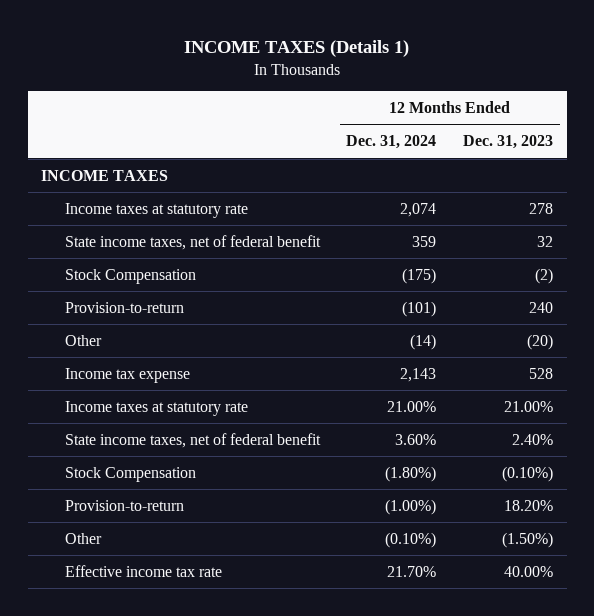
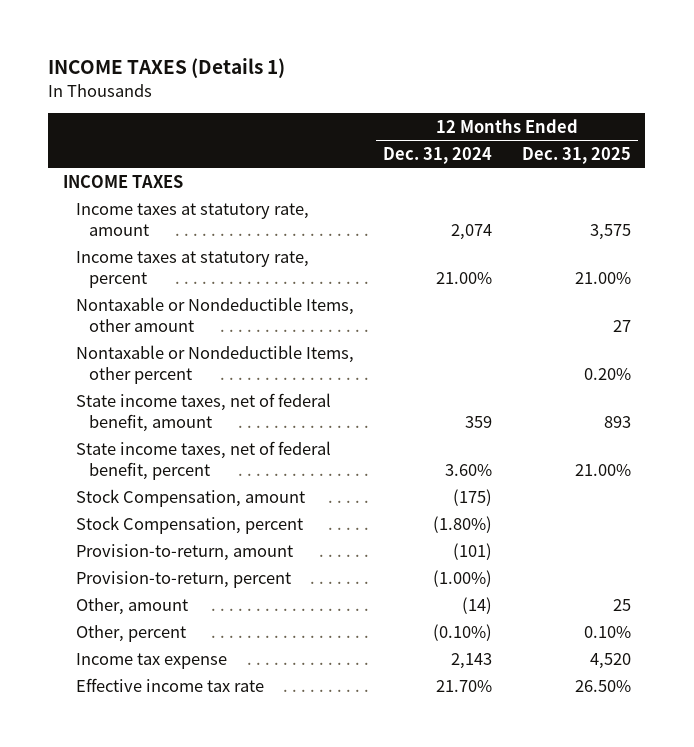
[463,135,554,150] Dec. 31, 2023 -> none
none -> [521,147,631,165] Dec. 31, 2025
[64,202,248,218] Income taxes at statutory rate -> [76,202,310,236] Income taxes at statutory rate, amount
none -> [76,250,310,288] Income taxes at statutory rate, percent
none -> [76,296,355,332] Nontaxable or Nondeductible Items, other amount
none -> [76,344,355,384] Nontaxable or Nondeductible Items, other percent
[64,234,321,250] State income taxes, net of federal benefit -> [76,392,332,432] State income taxes, net of federal benefit, amount
none -> [76,440,332,480] State income taxes, net of federal benefit, percent
[64,268,196,284] Stock Compensation -> [76,488,306,507] Stock Compensation, amount
none -> [76,515,304,534] Stock Compensation, percent
[64,301,184,313] Provision-to-return -> [76,543,294,561] Provision-to-return, amount
none -> [76,570,292,588] Provision-to-return, percent
[64,334,102,346] Other -> [76,597,189,615] Other, amount
none -> [76,624,187,642] Other, percent
[64,400,248,416] Income taxes at statutory rate -> none
[64,432,321,448] State income taxes, net of federal benefit -> none
[64,466,196,482] Stock Compensation -> none
[64,499,184,511] Provision-to-return -> none
[64,532,102,544] Other -> none

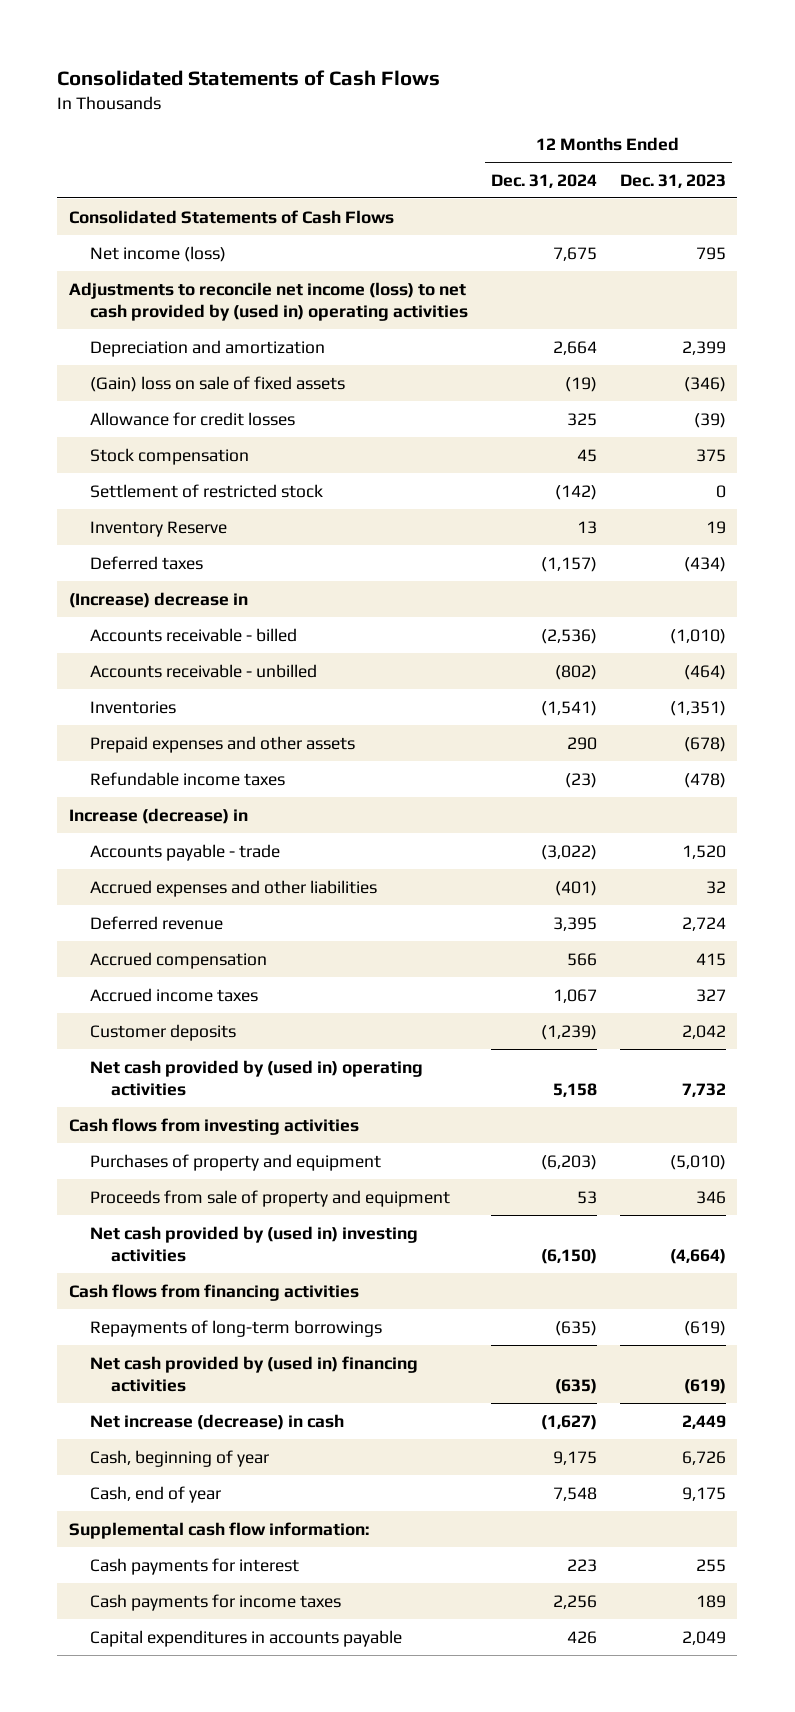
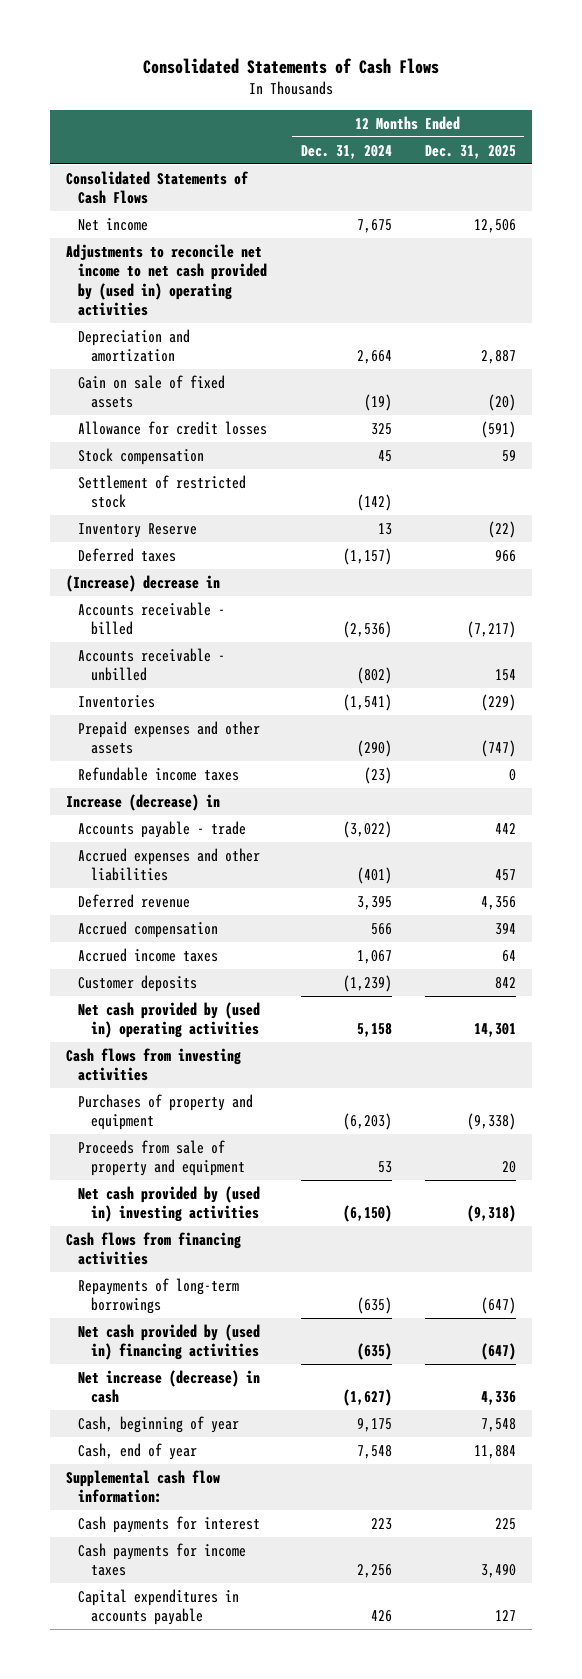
[619,173,726,188] Dec. 31, 2023 -> none
none -> [424,144,516,159] Dec. 31, 2025
[90,245,227,262] Net income (loss) -> [78,217,149,231] Net income
[68,281,469,322] Adjustments to reconcile net income (loss) to net cash provided by (used in) operating activities -> [66,243,268,317] Adjustments to reconcile net income to net cash provided by (used in) operating activities
[90,375,346,392] (Gain) loss on sale of fixed assets -> [78,374,226,409] Gain on sale of fixed assets
[567,736,598,750] 290 -> [356,740,392,758] (290)

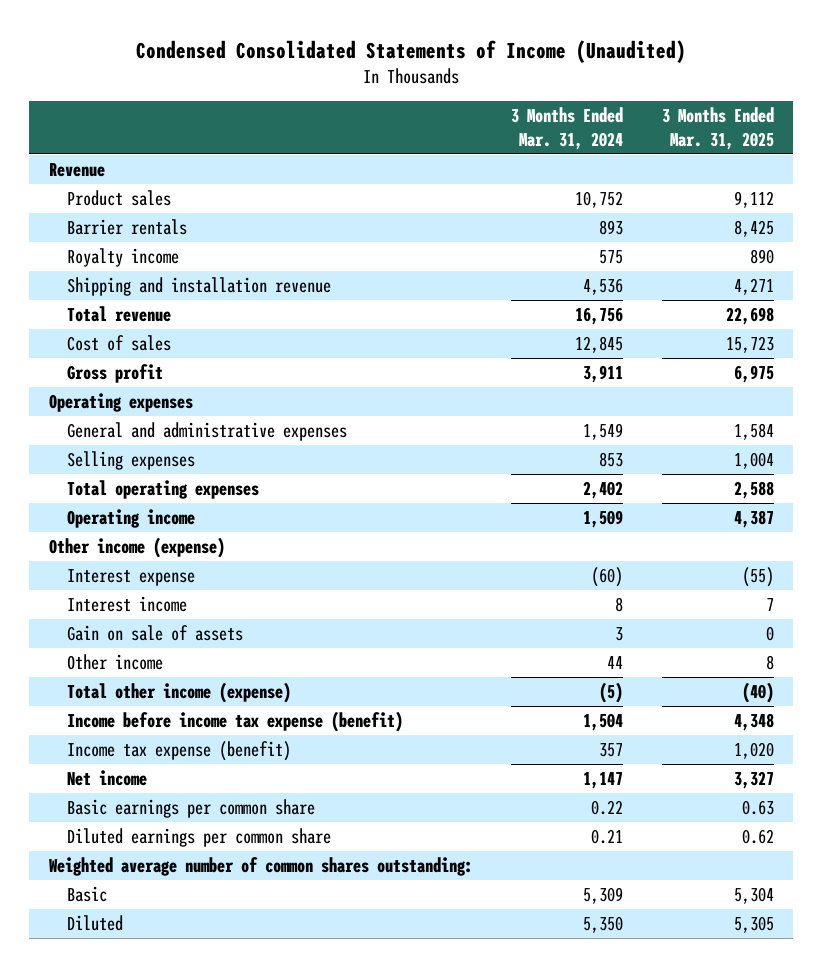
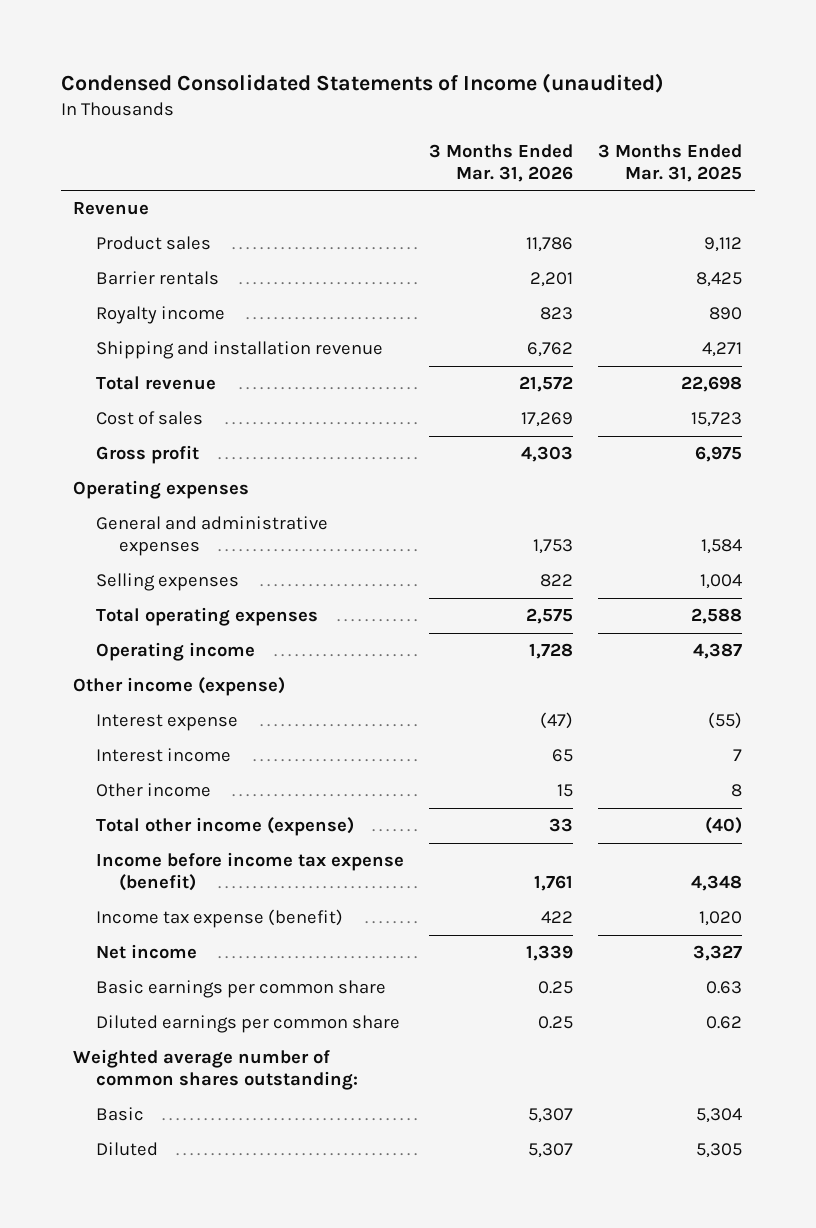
[136,39,687,63] Condensed Consolidated Statements of Income (Unaudited) -> [61,72,665,93] Condensed Consolidated Statements of Income (unaudited)
[511,107,624,150] 3 Months Ended Mar. 31, 2024 -> none
none -> [429,143,574,182] 3 Months Ended Mar. 31, 2026
[66,624,243,641] Gain on sale of assets -> none

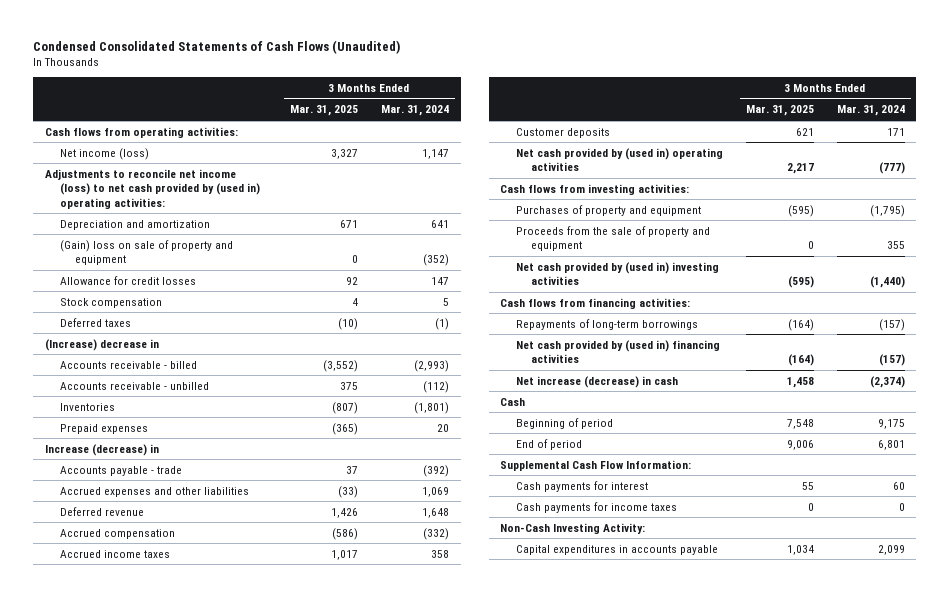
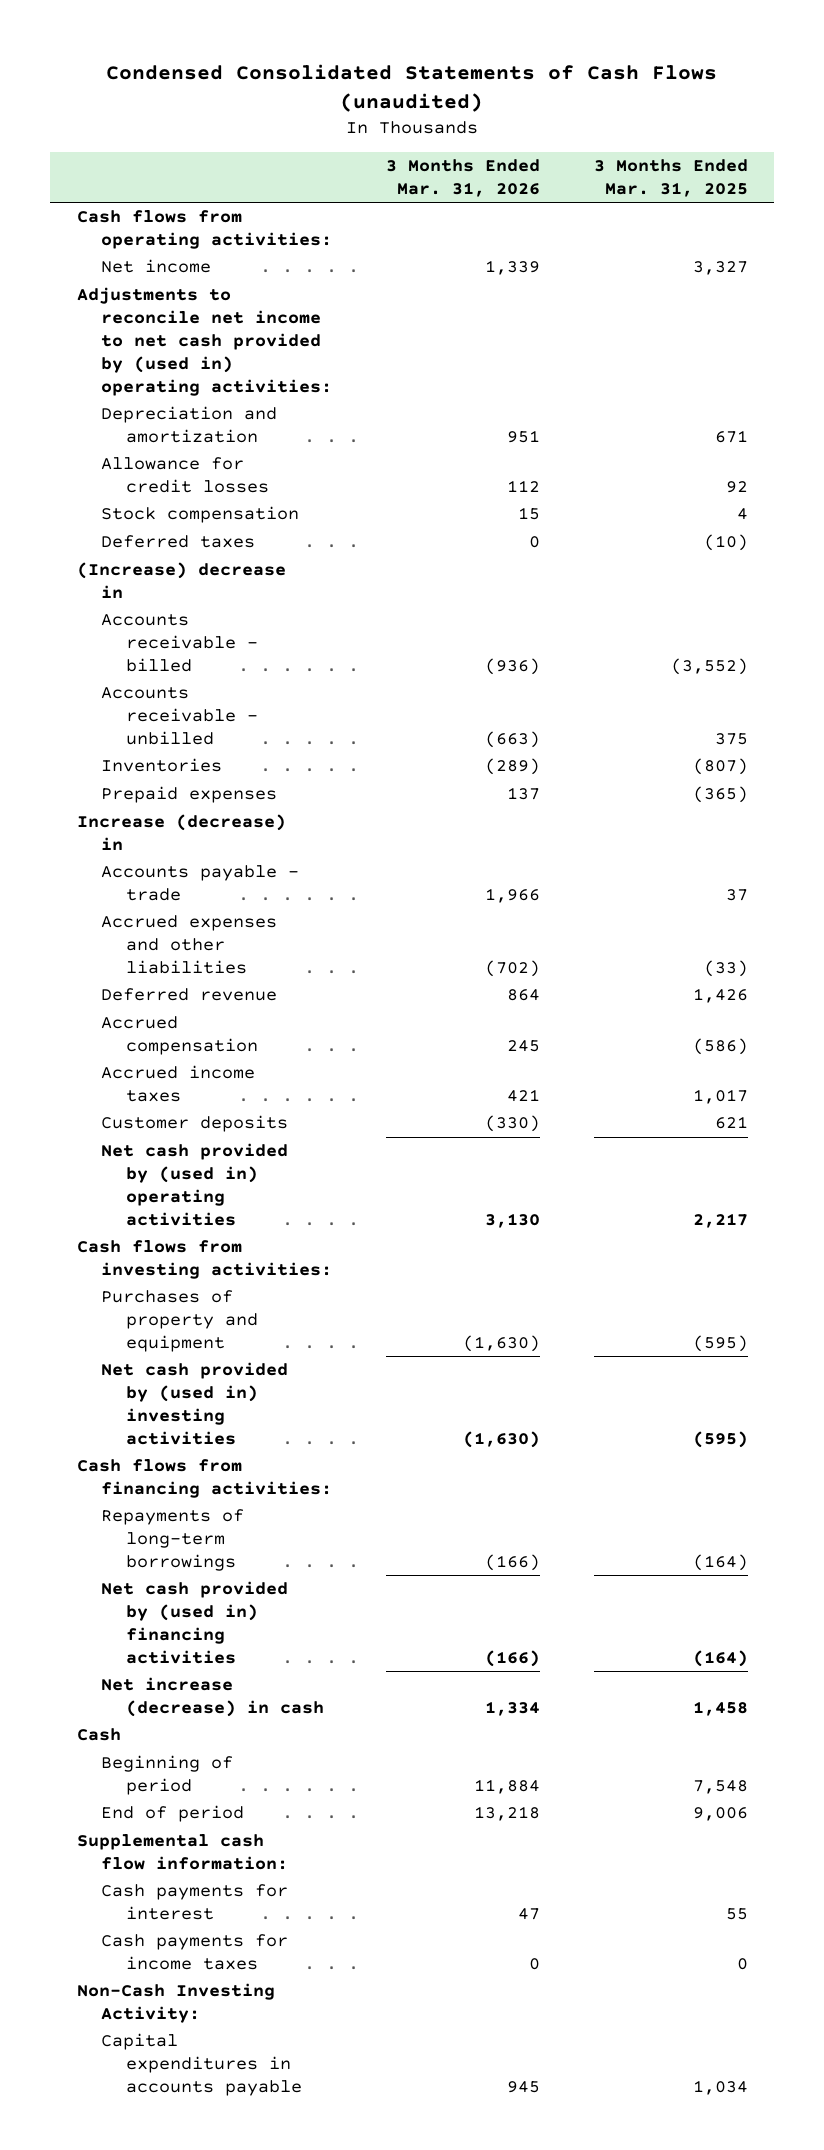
[33,39,401,54] Condensed Consolidated Statements of Cash Flows (Unaudited) -> [106,63,718,113] Condensed Consolidated Statements of Cash Flows (unaudited)
[380,105,449,117] Mar. 31, 2024 -> none
none -> [386,159,541,198] 3 Months Ended Mar. 31, 2026
[59,147,149,160] Net income (loss) -> [101,259,212,274] Net income
[44,168,260,209] Adjustments to reconcile net income (loss) to net cash provided by (used in) operating activities: -> [76,287,333,396] Adjustments to reconcile net income to net cash provided by (used in) operating activities:
[59,239,233,266] (Gain) loss on sale of property and equipment -> none
[515,225,710,252] Proceeds from the sale of property and equipment -> none
[500,459,692,471] Supplemental Cash Flow Information: -> [76,1834,289,1871] Supplemental cash flow information:

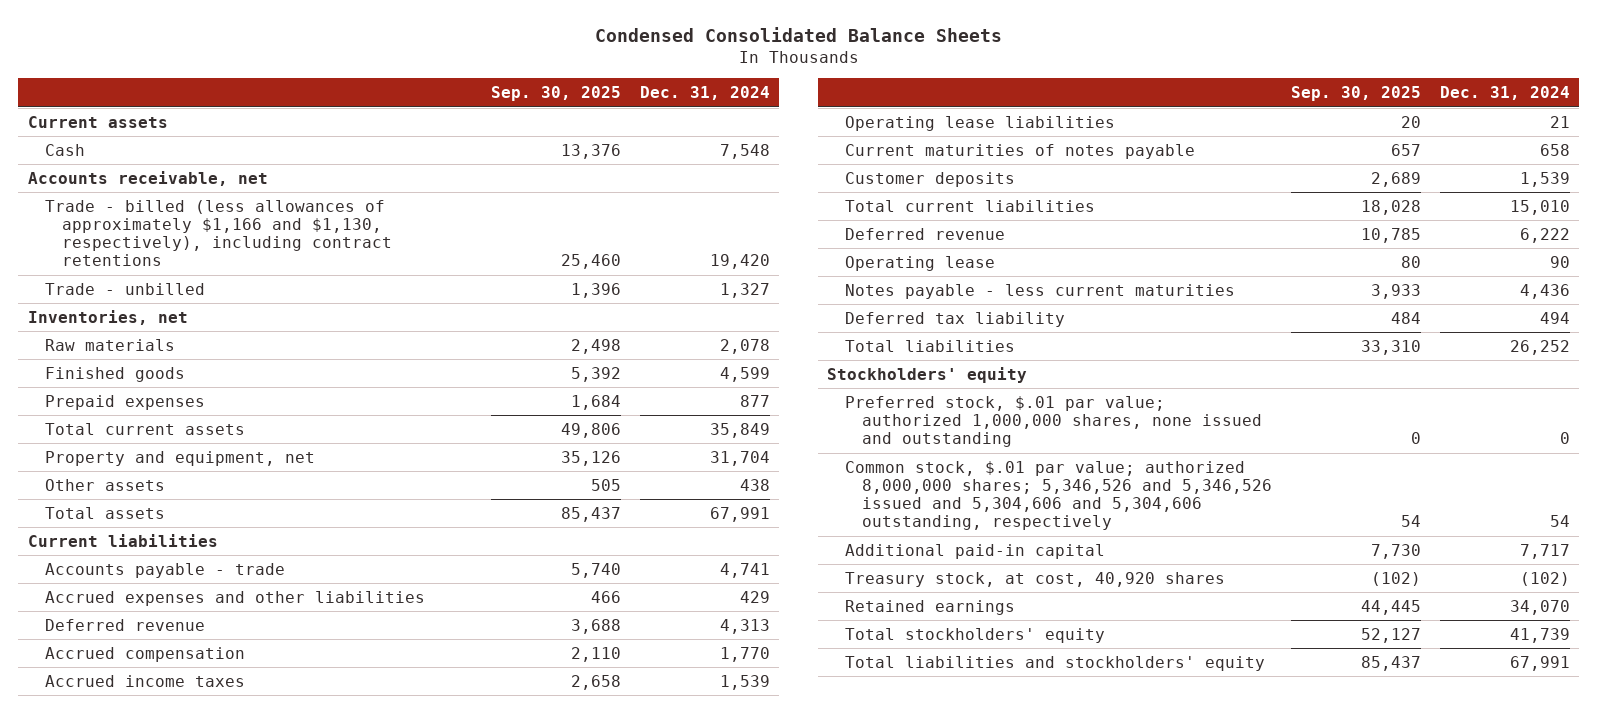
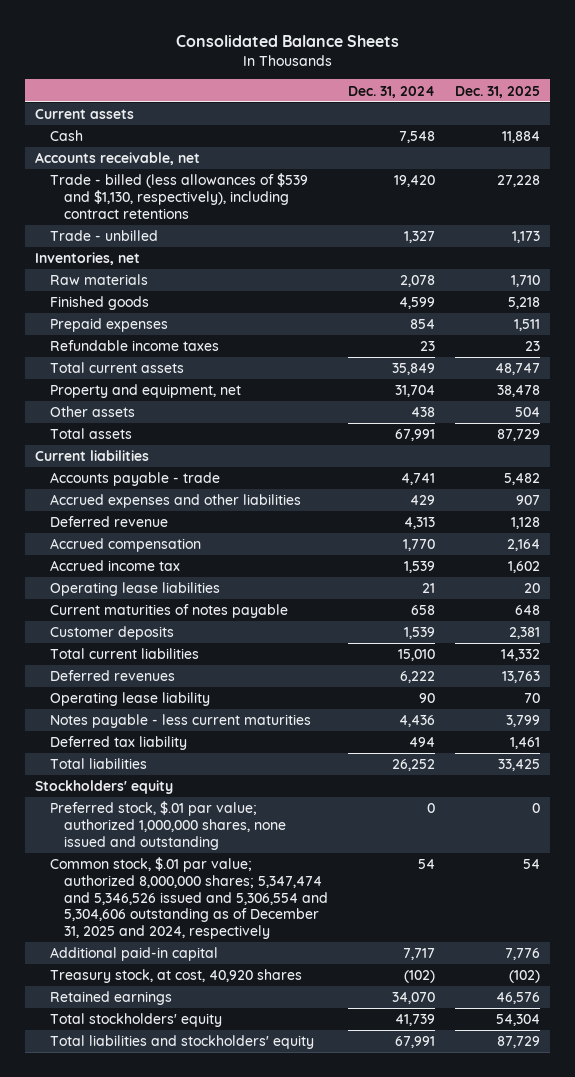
[594,27,1002,43] Condensed Consolidated Balance Sheets -> [175,34,399,47] Consolidated Balance Sheets
[491,86,622,102] Sep. 30, 2025 -> none
none -> [454,85,540,98] Dec. 31, 2025
[44,199,393,267] Trade - billed (less allowances of approximately $1,166 and $1,130, respectively), including contract retentions -> [49,173,308,219] Trade - billed (less allowances of $539 and $1,130, respectively), including contract retentions
[739,394,770,407] 877 -> [409,319,435,330] 854
none -> [49,340,219,352] Refundable income taxes
[44,674,245,687] Accrued income taxes -> [49,560,180,572] Accrued income tax
[844,227,1005,240] Deferred revenue -> [49,670,175,682] Deferred revenues
[844,255,995,271] Operating lease -> [49,692,210,707] Operating lease liability
[844,460,1273,531] Common stock, $.01 par value; authorized 8,000,000 shares; 5,346,526 and 5,346,526 issued and 5,304,606 and 5,304,606 outstanding, respectively -> [49,857,328,940] Common stock, $.01 par value; authorized 8,000,000 shares; 5,347,474 and 5,346,526 issued and 5,306,554 and 5,304,606 outstanding as of December 31, 2025 and 2024, respectively

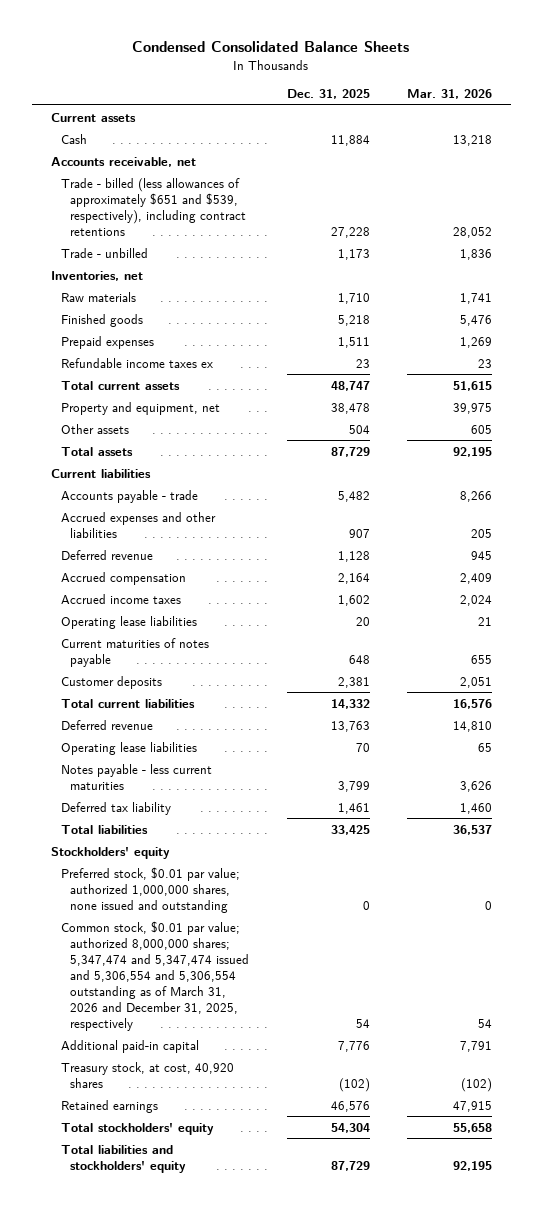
[175,34,399,47] Consolidated Balance Sheets -> [132,41,410,53] Condensed Consolidated Balance Sheets
[347,85,435,98] Dec. 31, 2024 -> none
none -> [407,89,493,100] Mar. 31, 2026
[49,173,308,219] Trade - billed (less allowances of $539 and $1,130, respectively), including contract retentions -> [60,177,247,236] Trade - billed (less allowances of approximately $651 and $539, respectively), including contract retentions
[49,340,219,352] Refundable income taxes -> [60,357,213,368] Refundable income taxes ex
[49,560,180,572] Accrued income tax -> [60,593,181,604] Accrued income taxes
[49,670,175,682] Deferred revenues -> [60,719,153,730] Deferred revenue
[49,692,210,707] Operating lease liability -> [60,741,197,755] Operating lease liabilities
[49,801,286,850] Preferred stock, $.01 par value; authorized 1,000,000 shares, none issued and outstanding -> [60,866,240,913] Preferred stock, $0.01 par value; authorized 1,000,000 shares, none issued and outstanding
[49,857,328,940] Common stock, $.01 par value; authorized 8,000,000 shares; 5,347,474 and 5,346,526 issued and 5,306,554 and 5,304,606 outstanding as of December 31, 2025 and 2024, respectively -> [60,920,250,1031] Common stock, $0.01 par value; authorized 8,000,000 shares; 5,347,474 and 5,347,474 issued and 5,306,554 and 5,306,554 outstanding as of March 31, 2026 and December 31, 2025, respectively

